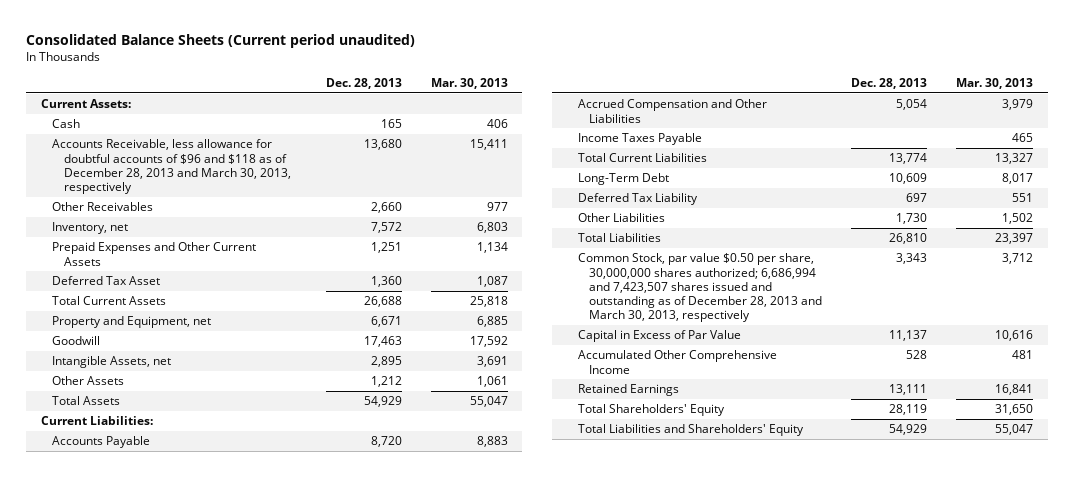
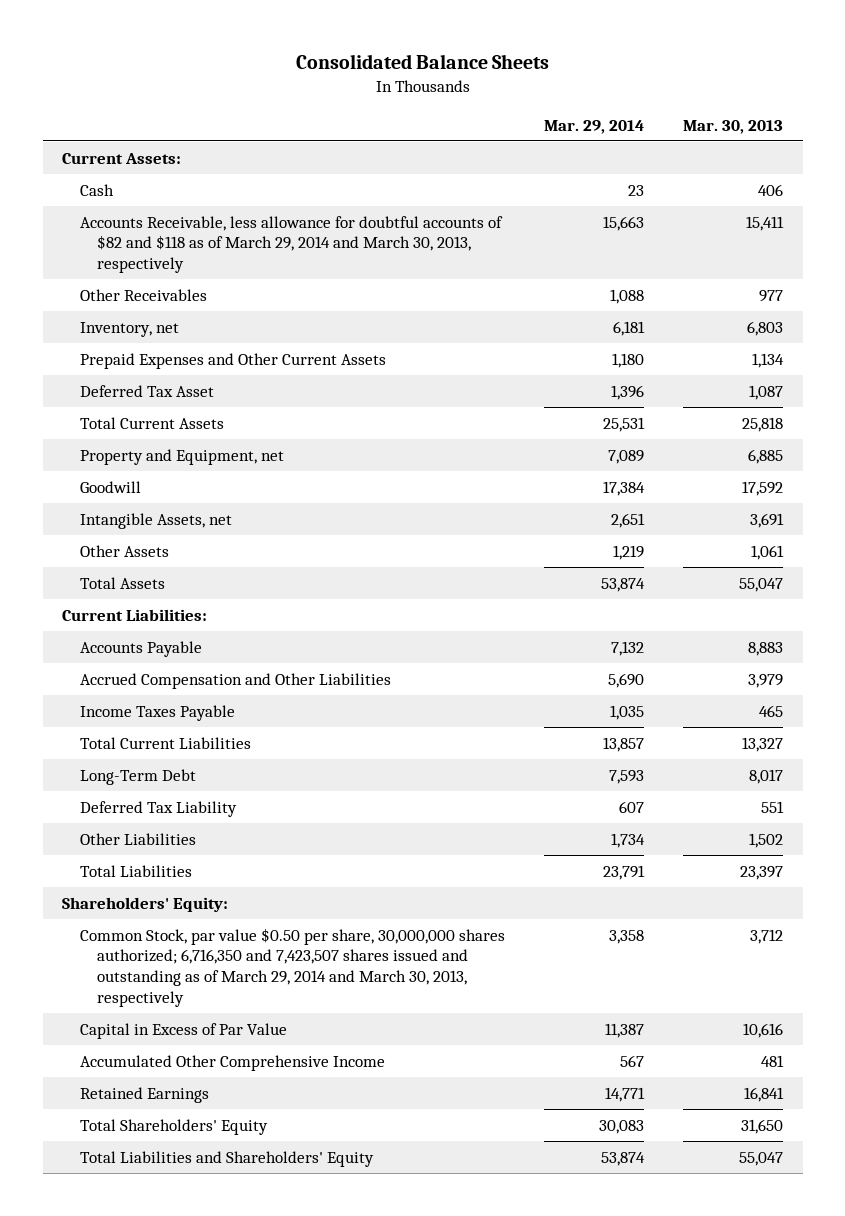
[26,33,416,48] Consolidated Balance Sheets (Current period unaudited) -> [295,54,549,70] Consolidated Balance Sheets
[325,77,402,89] Dec. 28, 2013 -> none
none -> [543,119,644,134] Mar. 29, 2014
[52,139,291,195] Accounts Receivable, less allowance for doubtful accounts of $96 and $118 as of December 28, 2013 and March 30, 2013, respectively -> [79,215,503,273] Accounts Receivable, less allowance for doubtful accounts of $82 and $118 as of March 29, 2014 and March 30, 2013, respectively
none -> [62,896,229,912] Shareholders' Equity:
[577,253,823,323] Common Stock, par value $0.50 per share, 30,000,000 shares authorized; 6,686,994 and 7,423,507 shares issued and outstanding as of December 28, 2013 and March 30, 2013, respectively -> [79,927,505,1007] Common Stock, par value $0.50 per share, 30,000,000 shares authorized; 6,716,350 and 7,423,507 shares issued and outstanding as of March 29, 2014 and March 30, 2013, respectively

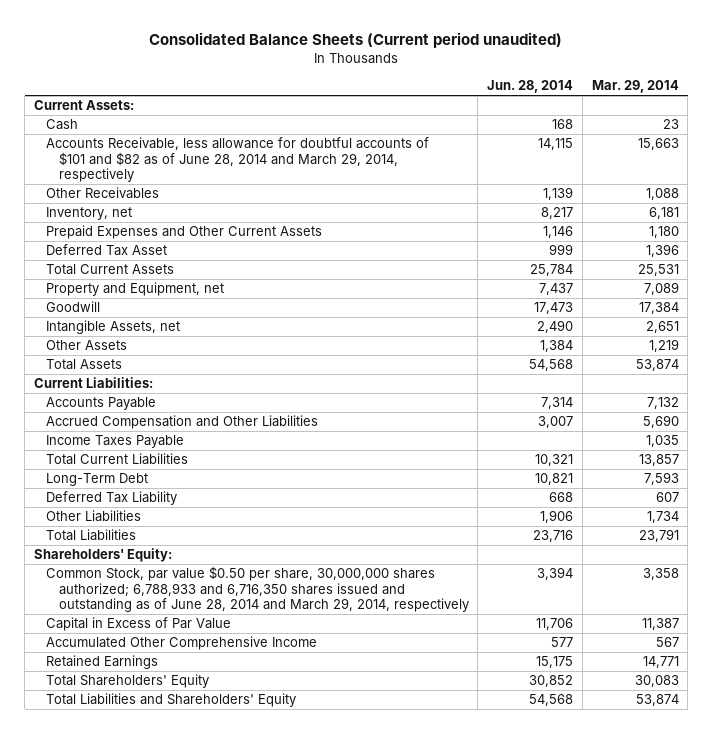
[295,54,549,70] Consolidated Balance Sheets -> [149,32,563,49] Consolidated Balance Sheets (Current period unaudited)
[683,119,784,134] Mar. 30, 2013 -> none
none -> [487,80,574,94] Jun. 28, 2014
[79,215,503,273] Accounts Receivable, less allowance for doubtful accounts of $82 and $118 as of March 29, 2014 and March 30, 2013, respectively -> [46,137,430,183] Accounts Receivable, less allowance for doubtful accounts of $101 and $82 as of June 28, 2014 and March 29, 2014, respectively
[79,927,505,1007] Common Stock, par value $0.50 per share, 30,000,000 shares authorized; 6,716,350 and 7,423,507 shares issued and outstanding as of March 29, 2014 and March 30, 2013, respectively -> [46,566,469,613] Common Stock, par value $0.50 per share, 30,000,000 shares authorized; 6,788,933 and 6,716,350 shares issued and outstanding as of June 28, 2014 and March 29, 2014, respectively

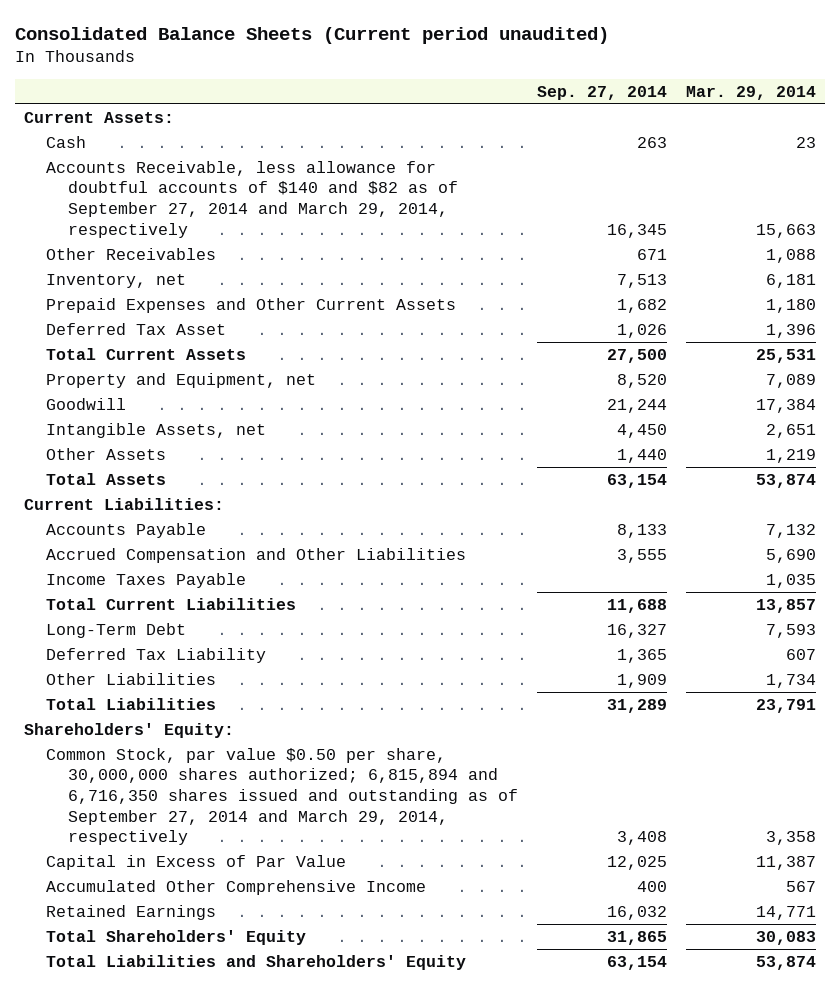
[487,80,574,94] Jun. 28, 2014 -> none
none -> [536,85,667,100] Sep. 27, 2014
[46,137,430,183] Accounts Receivable, less allowance for doubtful accounts of $101 and $82 as of June 28, 2014 and March 29, 2014, respectively -> [46,160,459,238] Accounts Receivable, less allowance for doubtful accounts of $140 and $82 as of September 27, 2014 and March 29, 2014, respectively
[46,566,469,613] Common Stock, par value $0.50 per share, 30,000,000 shares authorized; 6,788,933 and 6,716,350 shares issued and outstanding as of June 28, 2014 and March 29, 2014, respectively -> [46,747,519,846] Common Stock, par value $0.50 per share, 30,000,000 shares authorized; 6,815,894 and 6,716,350 shares issued and outstanding as of September 27, 2014 and March 29, 2014, respectively

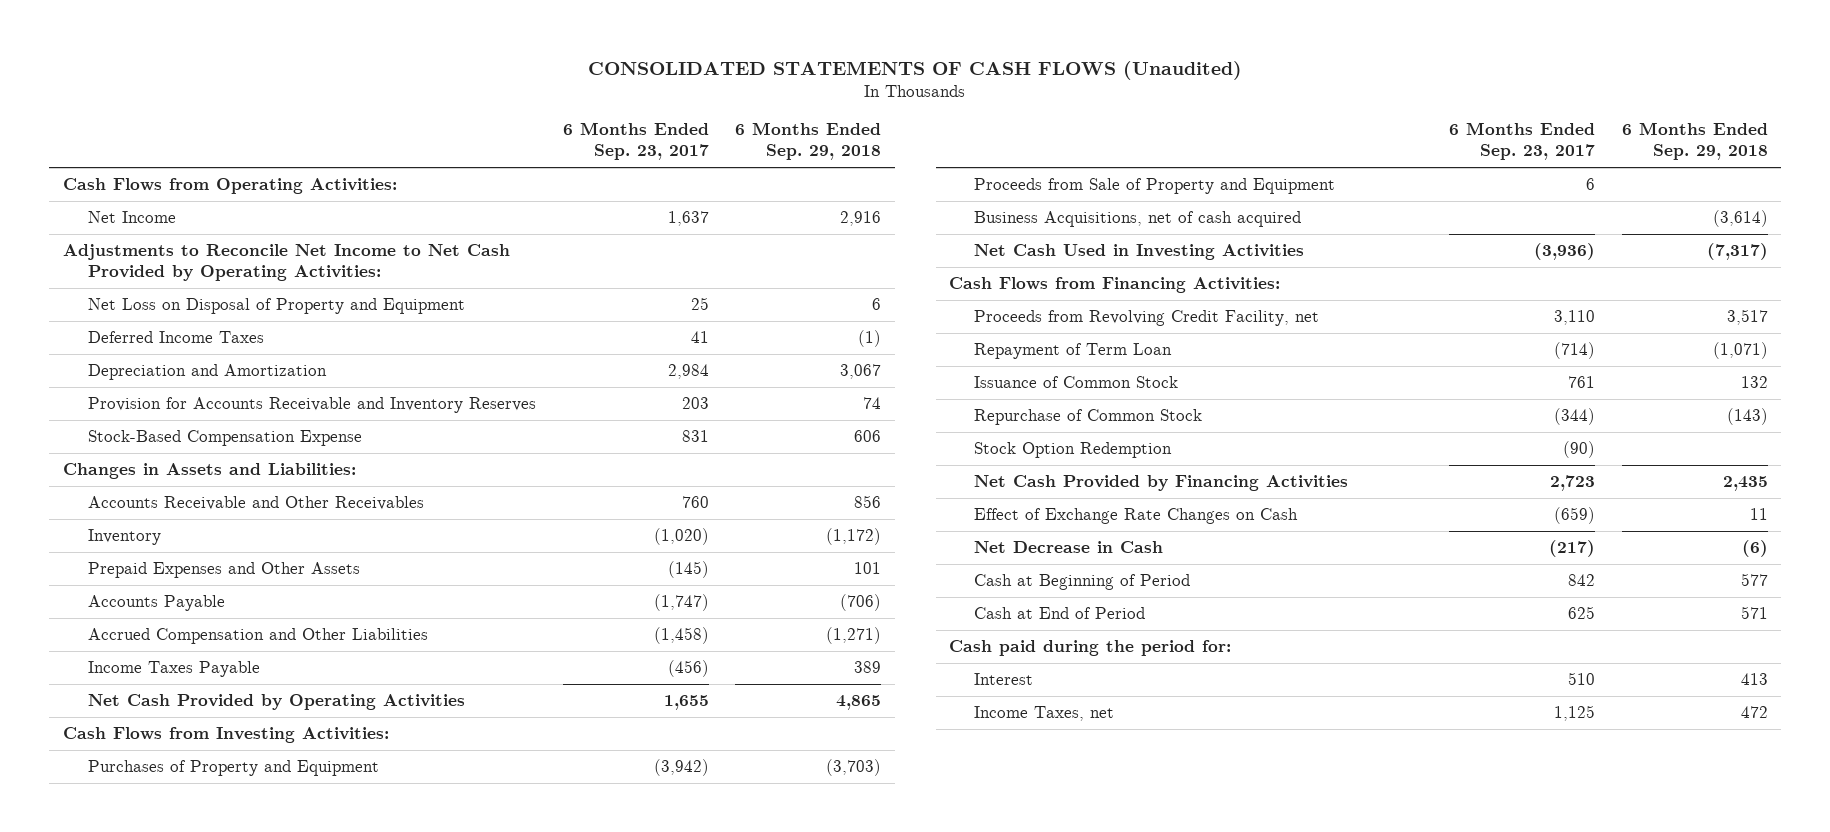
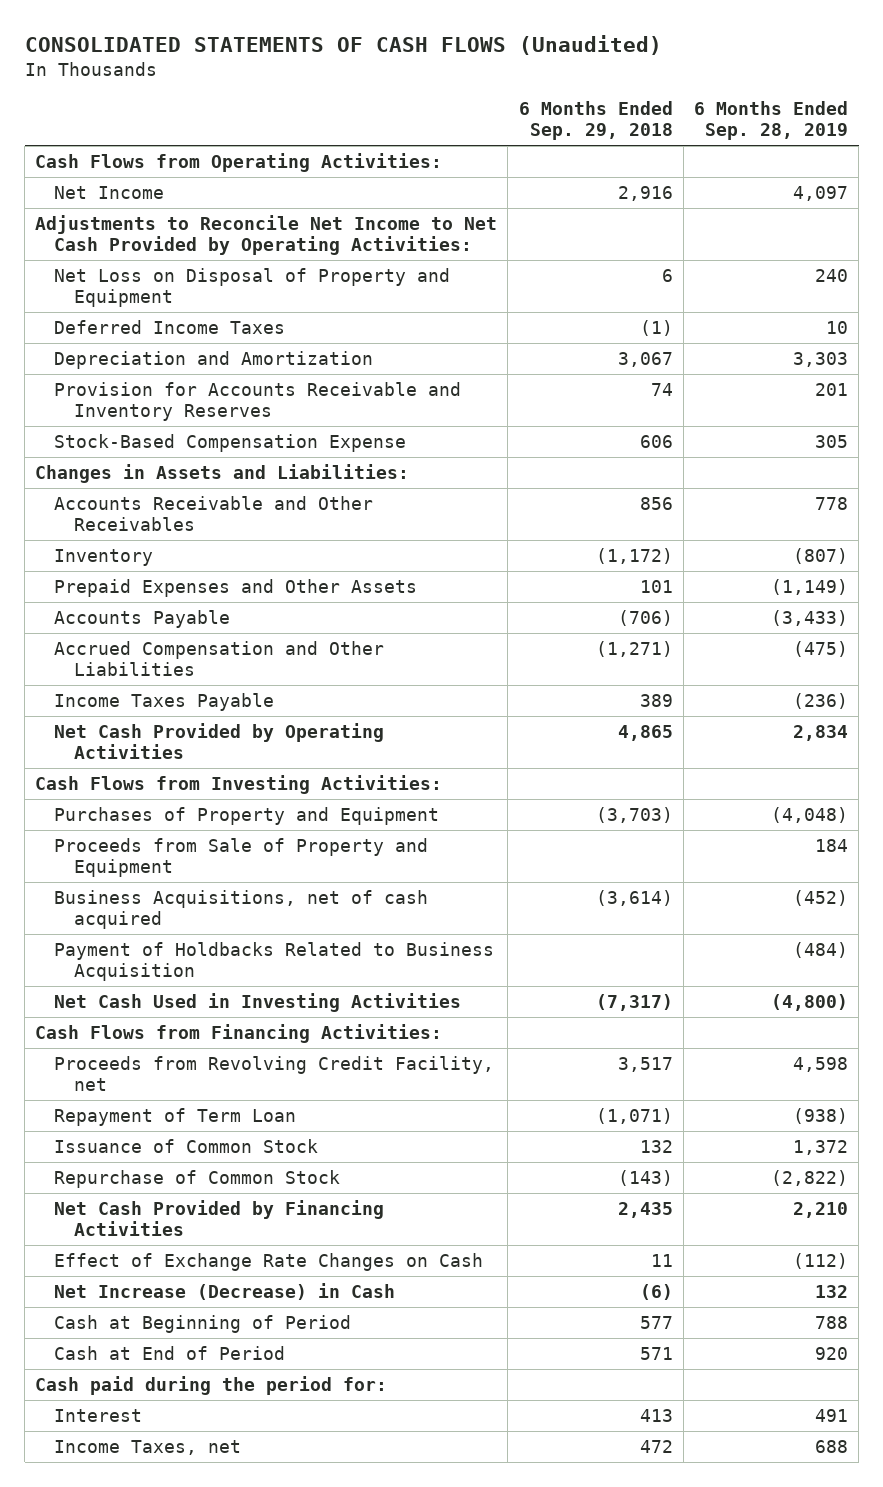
[562,122,709,161] 6 Months Ended Sep. 23, 2017 -> none
none -> [694,101,849,141] 6 Months Ended Sep. 28, 2019
none -> [54,941,495,981] Payment of Holdbacks Related to Business Acquisition
[974,442,1173,459] Stock Option Redemption -> none
[974,541,1164,554] Net Decrease in Cash -> [54,1282,396,1300] Net Increase (Decrease) in Cash

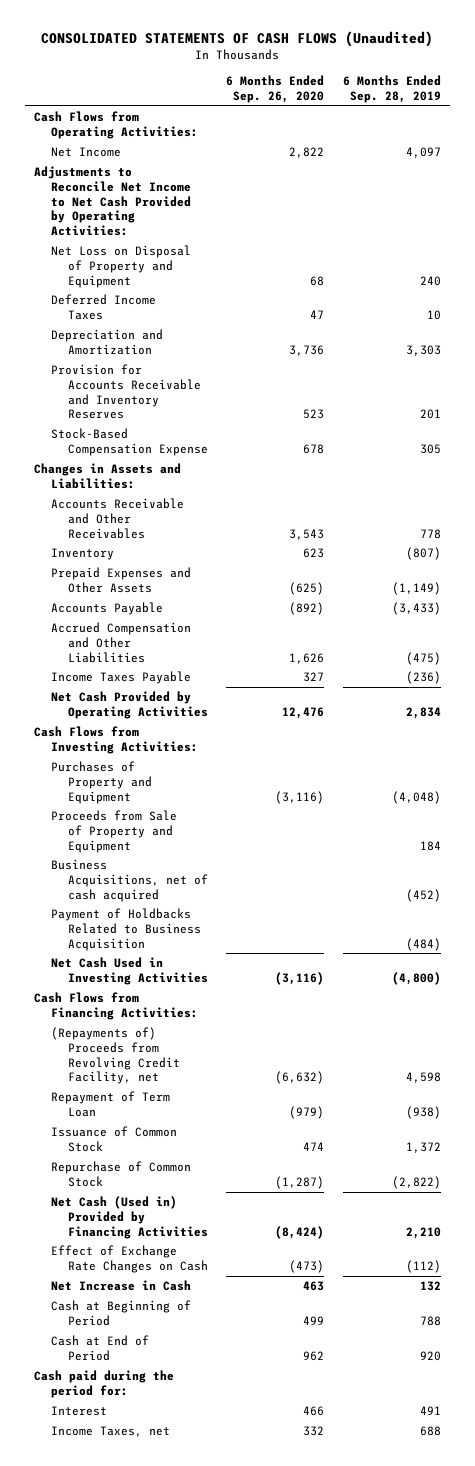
[518,101,673,141] 6 Months Ended Sep. 29, 2018 -> none
none -> [226,75,325,104] 6 Months Ended Sep. 26, 2020
[54,1055,495,1091] Proceeds from Revolving Credit Facility, net -> [50,1027,180,1085] (Repayments of) Proceeds from Revolving Credit Facility, net
[54,1199,385,1236] Net Cash Provided by Financing Activities -> [50,1196,208,1239] Net Cash (Used in) Provided by Financing Activities
[54,1282,396,1300] Net Increase (Decrease) in Cash -> [50,1280,191,1292] Net Increase in Cash

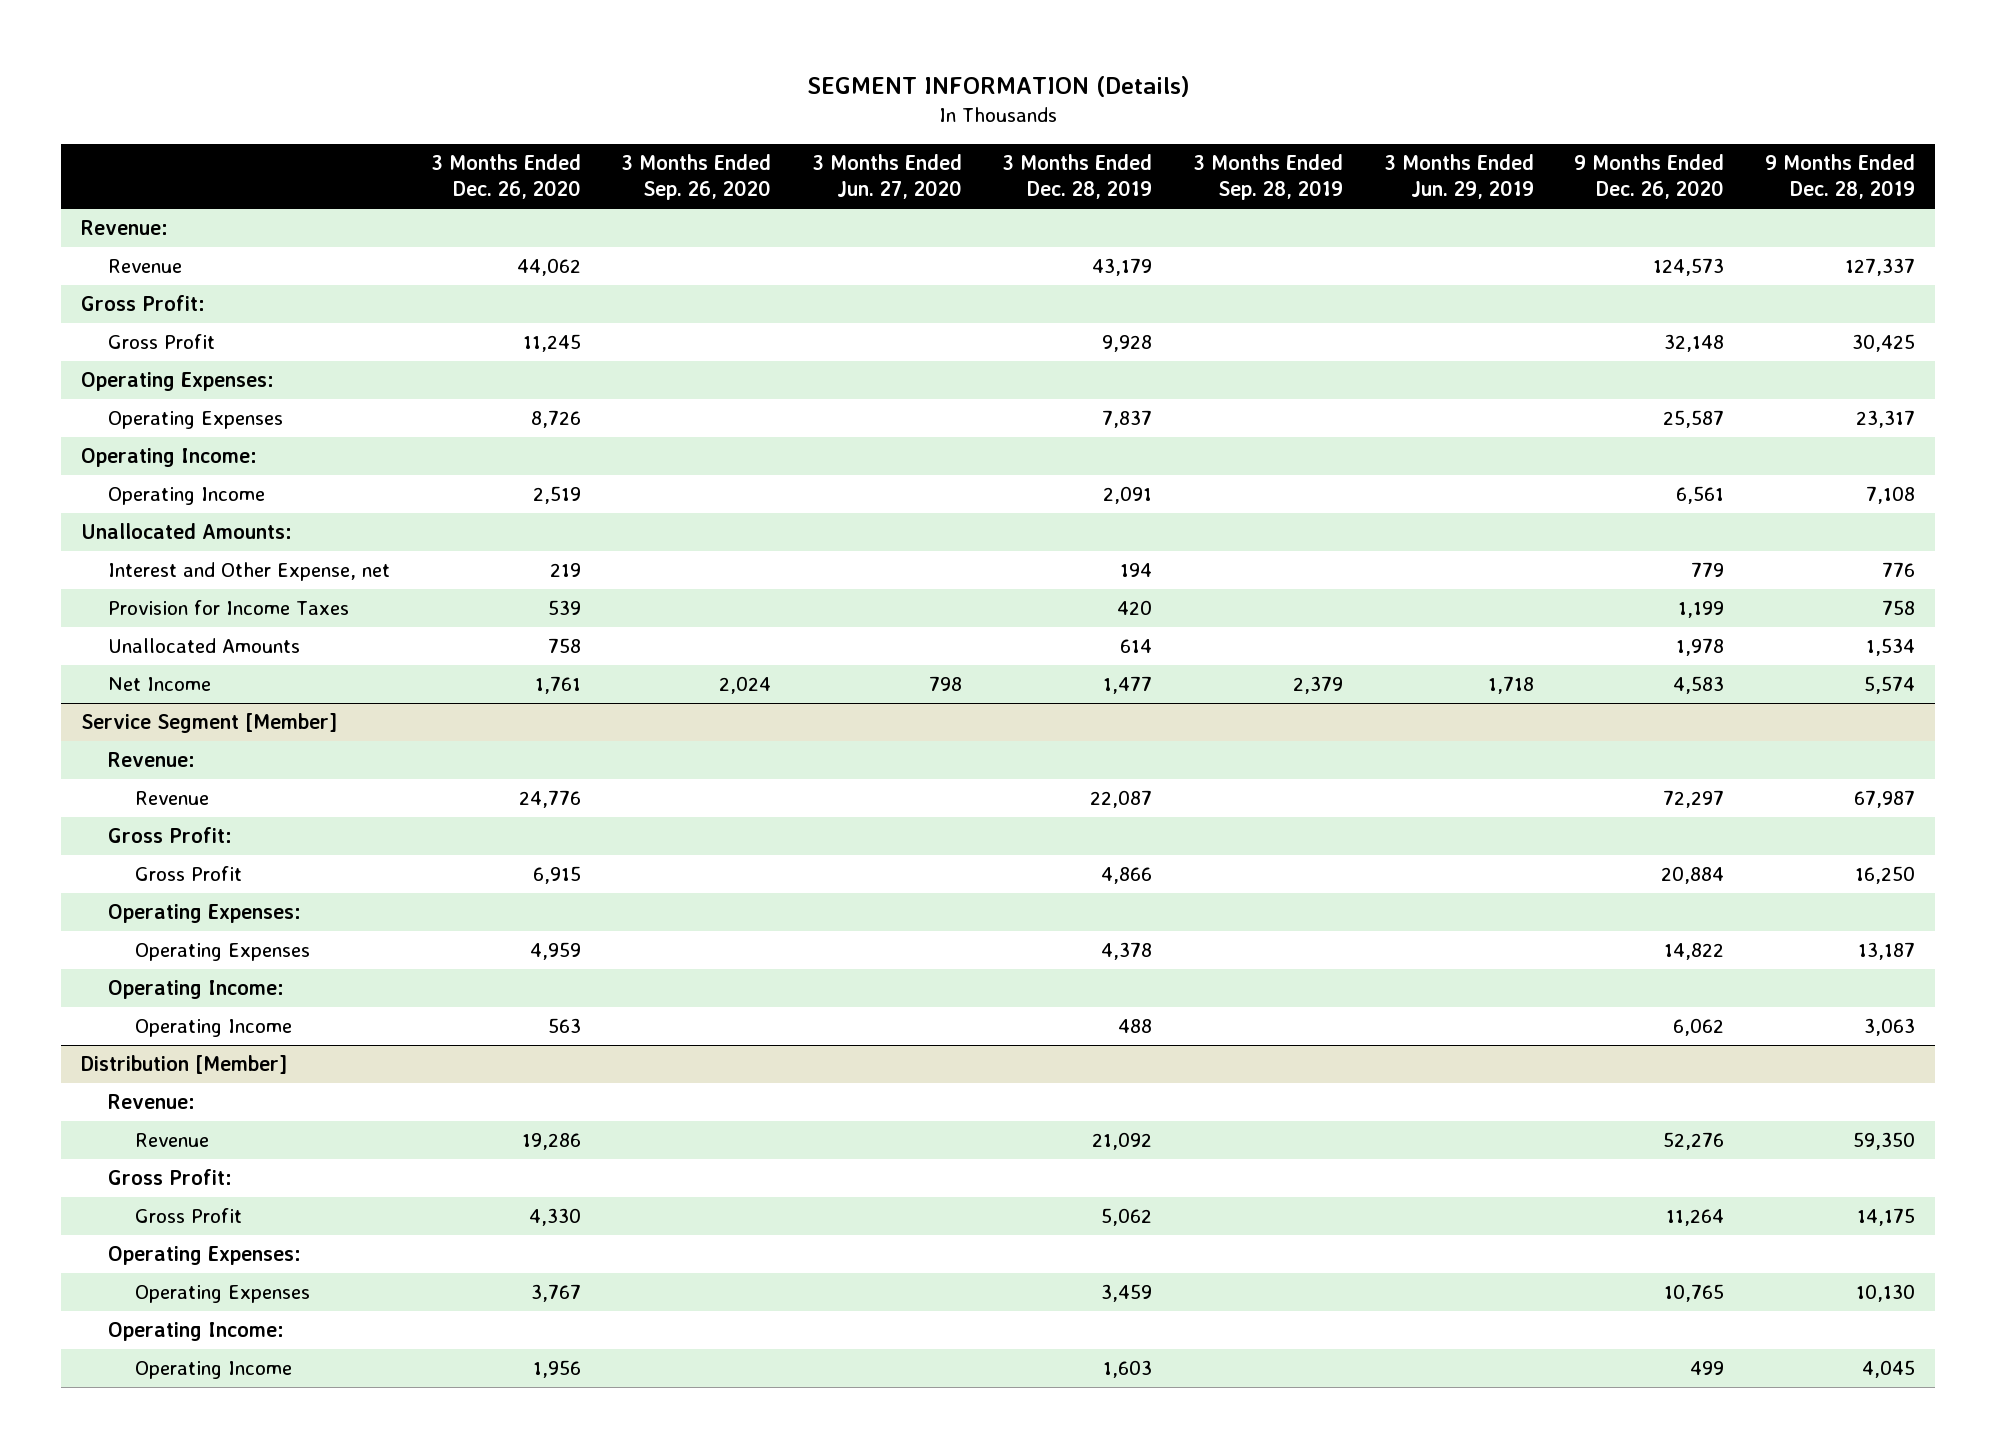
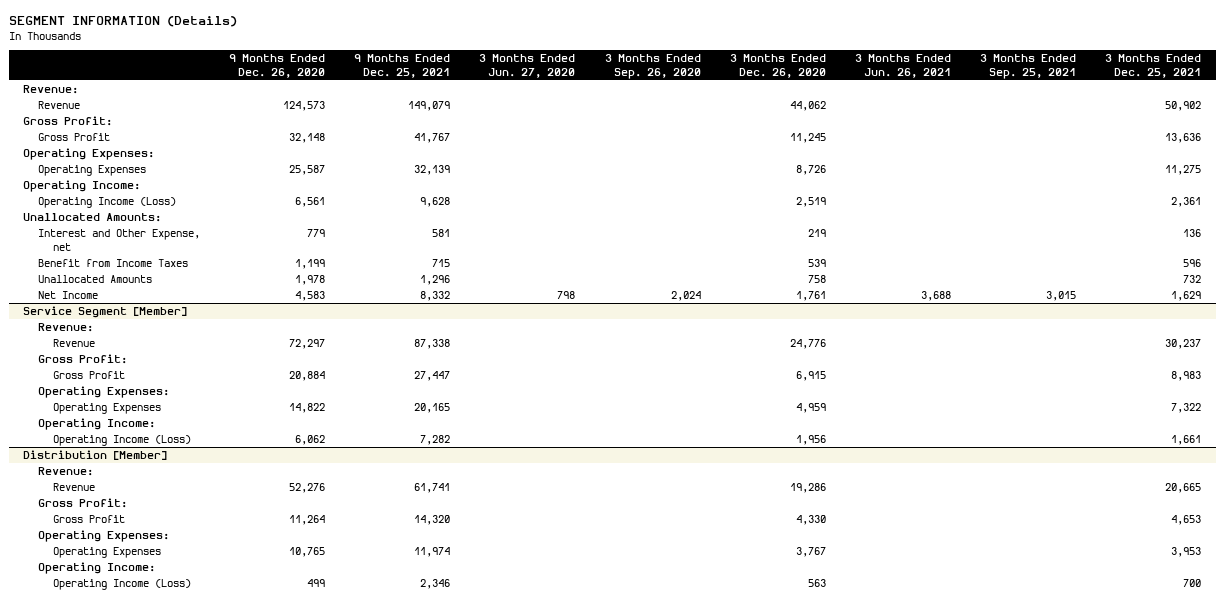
[1002,154,1153,200] 3 Months Ended Dec. 28, 2019 -> none
[1192,154,1343,201] 3 Months Ended Sep. 28, 2019 -> none
[1383,154,1534,200] 3 Months Ended Jun. 29, 2019 -> none
[1764,154,1915,200] 9 Months Ended Dec. 28, 2019 -> none
none -> [354,54,451,78] 9 Months Ended Dec. 25, 2021
none -> [854,54,951,78] 3 Months Ended Jun. 26, 2021
none -> [979,54,1076,79] 3 Months Ended Sep. 25, 2021
none -> [1105,54,1202,78] 3 Months Ended Dec. 25, 2021
[107,487,265,506] Operating Income -> [37,197,176,209] Operating Income (Loss)
[107,600,349,616] Provision for Income Taxes -> [37,259,188,268] Benefit from Income Taxes
[134,1019,292,1038] Operating Income -> [52,435,191,447] Operating Income (Loss)
[547,1018,581,1034] 563 -> [795,435,826,446] 1,956
[134,1361,292,1380] Operating Income -> [52,579,191,591] Operating Income (Loss)
[532,1360,581,1379] 1,956 -> [807,579,826,588] 563

